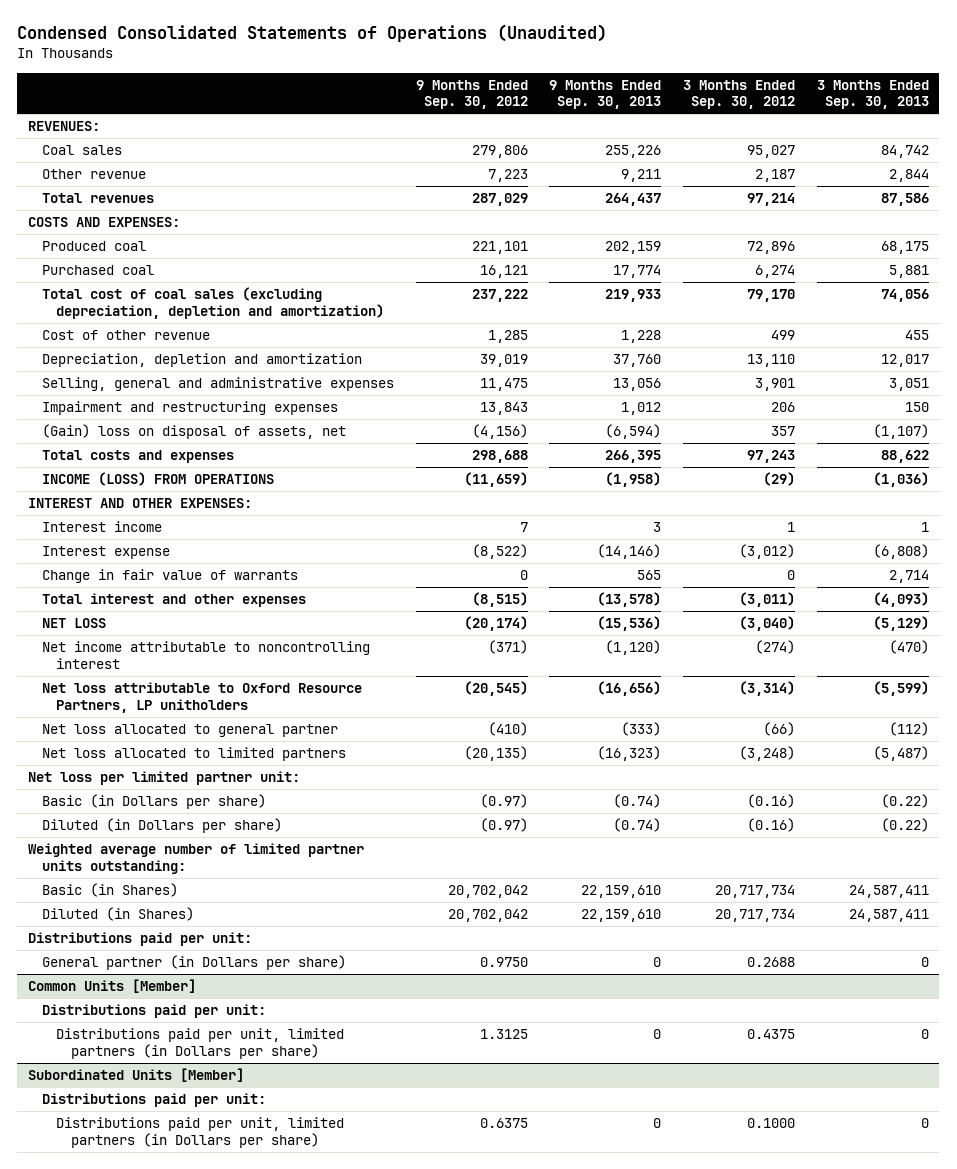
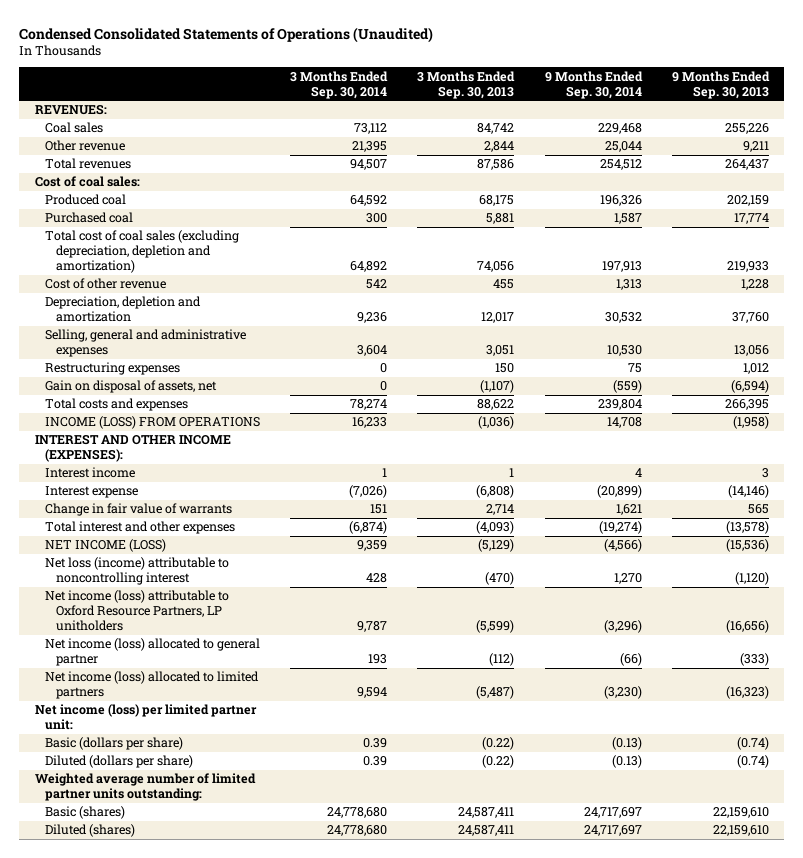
[415,79,528,110] 9 Months Ended Sep. 30, 2012 -> none
[683,79,796,110] 3 Months Ended Sep. 30, 2012 -> none
none -> [290,70,389,99] 3 Months Ended Sep. 30, 2014
none -> [544,70,643,99] 9 Months Ended Sep. 30, 2014
[28,217,181,228] COSTS AND EXPENSES: -> none
none -> [34,176,140,188] Cost of coal sales:
[42,401,339,416] Impairment and restructuring expenses -> [45,362,181,376] Restructuring expenses
[42,424,347,440] (Gain) loss on disposal of assets, net -> [45,380,218,394] Gain on disposal of assets, net
[28,498,253,509] INTEREST AND OTHER EXPENSES: -> [34,434,231,463] INTEREST AND OTHER INCOME (EXPENSES):
[42,618,107,629] NET LOSS -> [45,539,167,553] NET INCOME (LOSS)
[42,641,371,669] Net income attributable to noncontrolling interest -> [45,557,230,586] Net loss (income) attributable to noncontrolling interest
[42,682,363,713] Net loss attributable to Oxford Resource Partners, LP unitholders -> [45,590,230,632] Net income (loss) attributable to Oxford Resource Partners, LP unitholders
[42,724,339,738] Net loss allocated to general partner -> [45,638,261,667] Net income (loss) allocated to general partner
[42,747,347,762] Net loss allocated to limited partners -> [45,671,260,700] Net income (loss) allocated to limited partners
[28,771,301,786] Net loss per limited partner unit: -> [34,704,257,731] Net income (loss) per limited partner unit:
[42,794,267,810] Basic (in Dollars per share) -> [45,737,184,751] Basic (dollars per share)
[42,818,283,834] Diluted (in Dollars per share) -> [45,755,194,769] Diluted (dollars per share)
[28,932,253,947] Distributions paid per unit: -> none
[42,955,347,971] General partner (in Dollars per share) -> none
[28,979,197,994] Common Units [Member] -> none
[42,1004,267,1019] Distributions paid per unit: -> none
[56,1028,345,1059] Distributions paid per unit, limited partners (in Dollars per share) -> none
[28,1068,245,1083] Subordinated Units [Member] -> none
[42,1093,267,1108] Distributions paid per unit: -> none
[56,1117,345,1148] Distributions paid per unit, limited partners (in Dollars per share) -> none
[42,883,179,898] Basic (in Shares) -> [45,806,126,820] Basic (shares)
[42,907,195,922] Diluted (in Shares) -> [45,824,136,838] Diluted (shares)

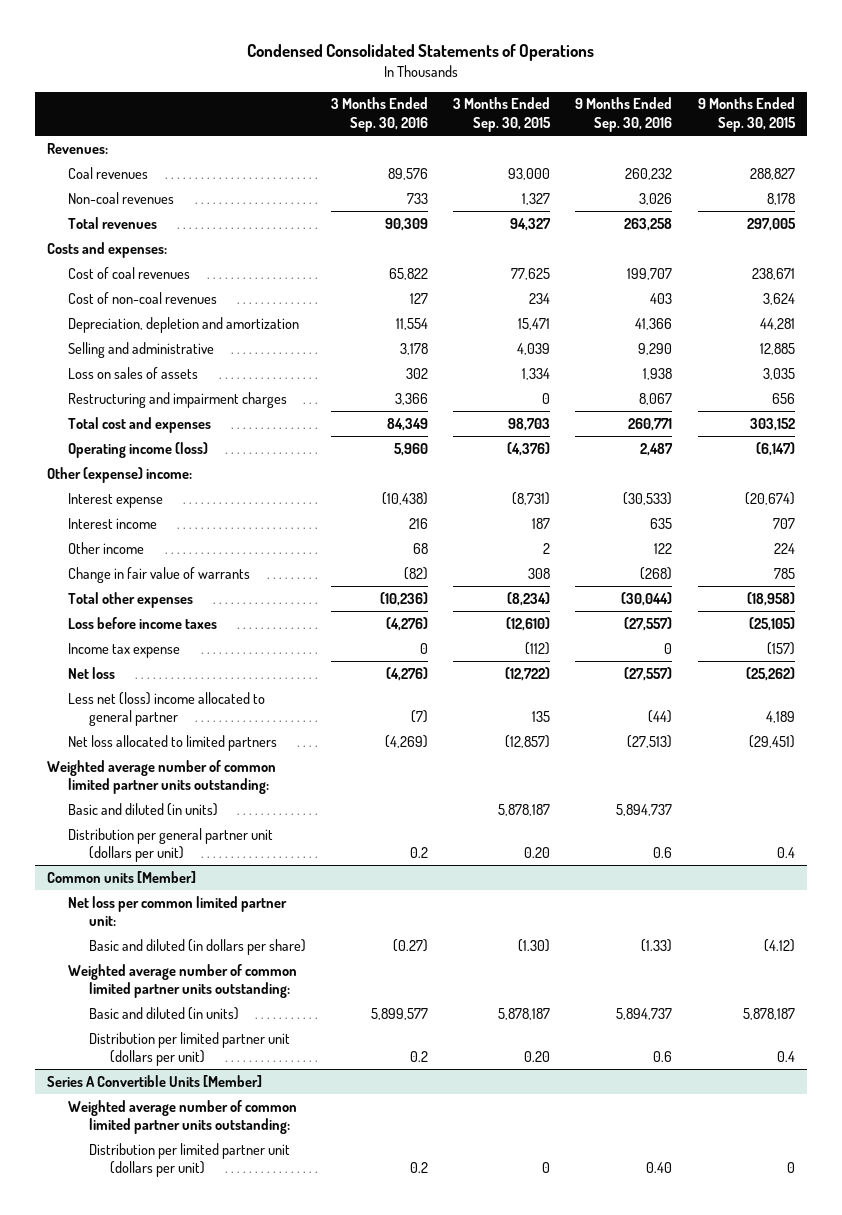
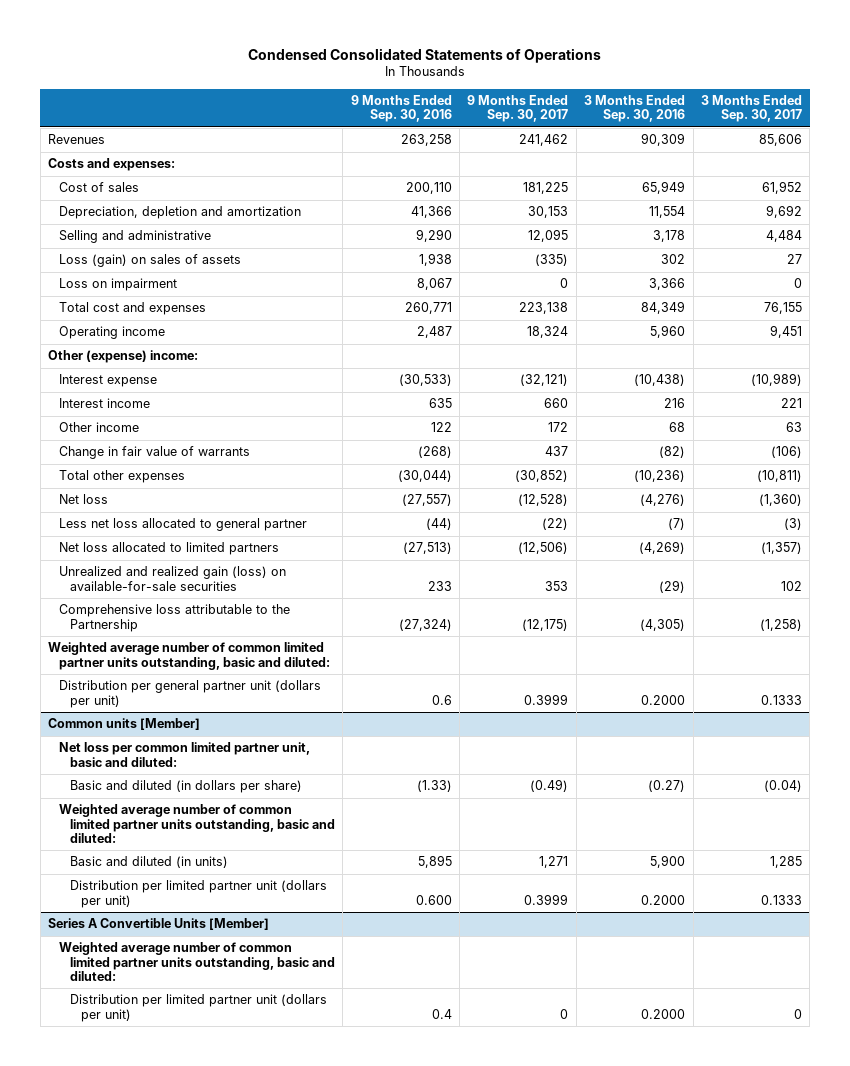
[453,97,552,132] 3 Months Ended Sep. 30, 2015 -> none
[697,97,796,132] 9 Months Ended Sep. 30, 2015 -> none
none -> [467,95,569,123] 9 Months Ended Sep. 30, 2017
none -> [700,95,802,123] 3 Months Ended Sep. 30, 2017
[47,142,109,154] Revenues: -> none
[67,166,148,179] Coal revenues -> none
[67,191,174,204] Non-coal revenues -> none
[67,216,157,229] Total revenues -> [48,134,106,145] Revenues
[67,266,190,279] Cost of coal revenues -> none
[67,291,217,304] Cost of non-coal revenues -> none
none -> [59,182,140,193] Cost of sales
[67,366,198,379] Loss on sales of assets -> [59,254,242,268] Loss (gain) on sales of assets
[67,391,287,408] Restructuring and impairment charges -> [59,278,178,292] Loss on impairment
[67,441,208,458] Operating income (loss) -> [59,326,166,340] Operating income
[67,616,217,629] Loss before income taxes -> none
[67,642,180,658] Income tax expense -> none
[67,691,265,727] Less net (loss) income allocated to general partner -> [59,518,308,532] Less net loss allocated to general partner
[67,802,218,816] Basic and diluted (in units) -> none
none -> [59,566,287,591] Unrealized and realized gain (loss) on available-for-sale securities
none -> [59,604,291,632] Comprehensive loss attributable to the Partnership
[47,759,277,795] Weighted average number of common limited partner units outstanding: -> [48,642,331,670] Weighted average number of common limited partner units outstanding, basic and diluted:
[409,847,428,859] 0.2 -> [641,694,686,705] 0.2000
[67,895,287,927] Net loss per common limited partner unit: -> [59,742,311,767] Net loss per common limited partner unit, basic and diluted:
[67,963,297,999] Weighted average number of common limited partner units outstanding: -> [59,804,335,843] Weighted average number of common limited partner units outstanding, basic and diluted:
[370,1007,428,1020] 5,899,577 -> [650,855,686,869] 5,900
[616,1007,673,1020] 5,894,737 -> [417,855,452,869] 5,895
[409,1051,428,1063] 0.2 -> [641,894,686,905] 0.2000
[653,1051,673,1063] 0.6 -> [415,894,452,905] 0.600
[67,1099,297,1135] Weighted average number of common limited partner units outstanding: -> [59,942,335,981] Weighted average number of common limited partner units outstanding, basic and diluted:
[409,1162,428,1174] 0.2 -> [641,1008,686,1019] 0.2000
[646,1162,673,1174] 0.40 -> [431,1008,452,1019] 0.4

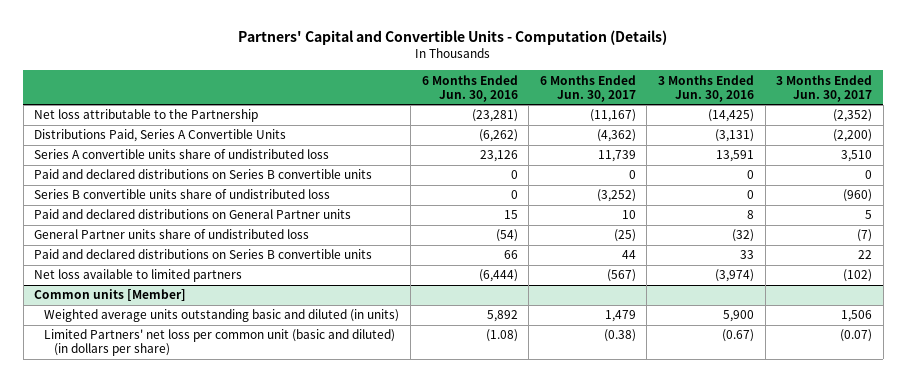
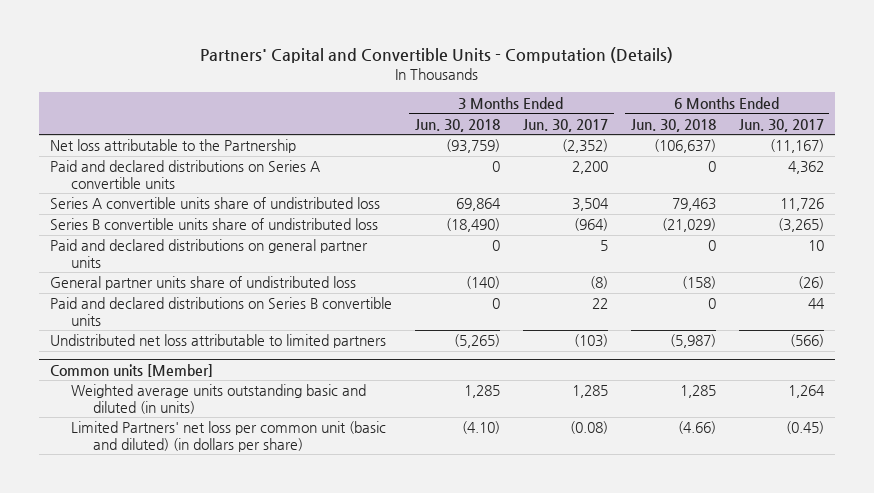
[421,74,518,102] 6 Months Ended Jun. 30, 2016 -> none
[658,74,755,102] 3 Months Ended Jun. 30, 2016 -> none
none -> [414,118,500,132] Jun. 30, 2018
none -> [630,118,716,132] Jun. 30, 2018
[34,169,373,180] Paid and declared distributions on Series B convertible units -> none
[34,129,287,143] Distributions Paid, Series A Convertible Units -> [50,160,321,189] Paid and declared distributions on Series A convertible units
[596,129,636,143] (4,362) -> [787,161,824,175] 4,362
[833,129,873,143] (2,200) -> [571,161,608,175] 2,200
[597,150,636,163] 11,739 -> [779,198,824,212] 11,726
[841,150,873,163] 3,510 -> [571,198,609,212] 3,504
[596,189,636,203] (3,252) -> [777,218,824,233] (3,265)
[843,189,873,203] (960) -> [573,218,608,232] (964)
[34,209,352,220] Paid and declared distributions on General Partner units -> [50,239,369,268] Paid and declared distributions on general partner units
[34,229,310,240] General Partner units share of undistributed loss -> [50,276,357,291] General partner units share of undistributed loss
[613,229,636,243] (25) -> [797,276,824,290] (26)
[857,229,873,243] (7) -> [589,276,608,290] (8)
[34,269,243,283] Net loss available to limited partners -> [50,334,387,349] Undistributed net loss attributable to limited partners
[606,269,636,283] (567) -> [789,334,824,348] (566)
[843,269,873,283] (102) -> [573,334,608,348] (103)
[604,310,636,323] 1,479 -> [787,385,825,399] 1,264
[841,310,873,323] 1,506 -> [571,385,608,399] 1,285
[603,329,636,343] (0.38) -> [785,421,824,435] (0.45)
[840,329,873,343] (0.07) -> [569,421,608,435] (0.08)

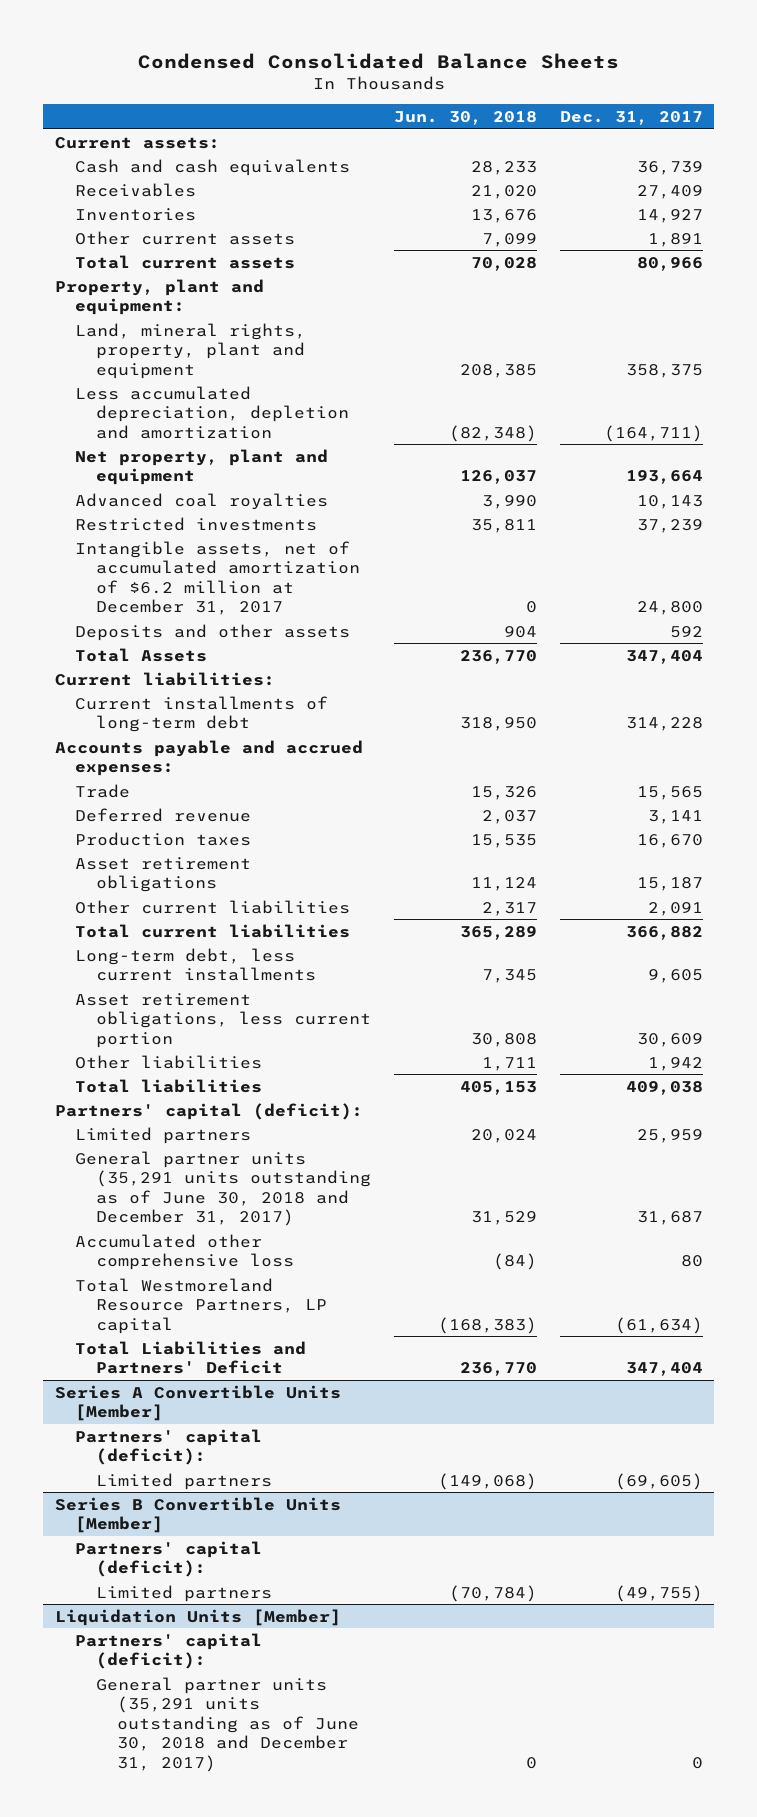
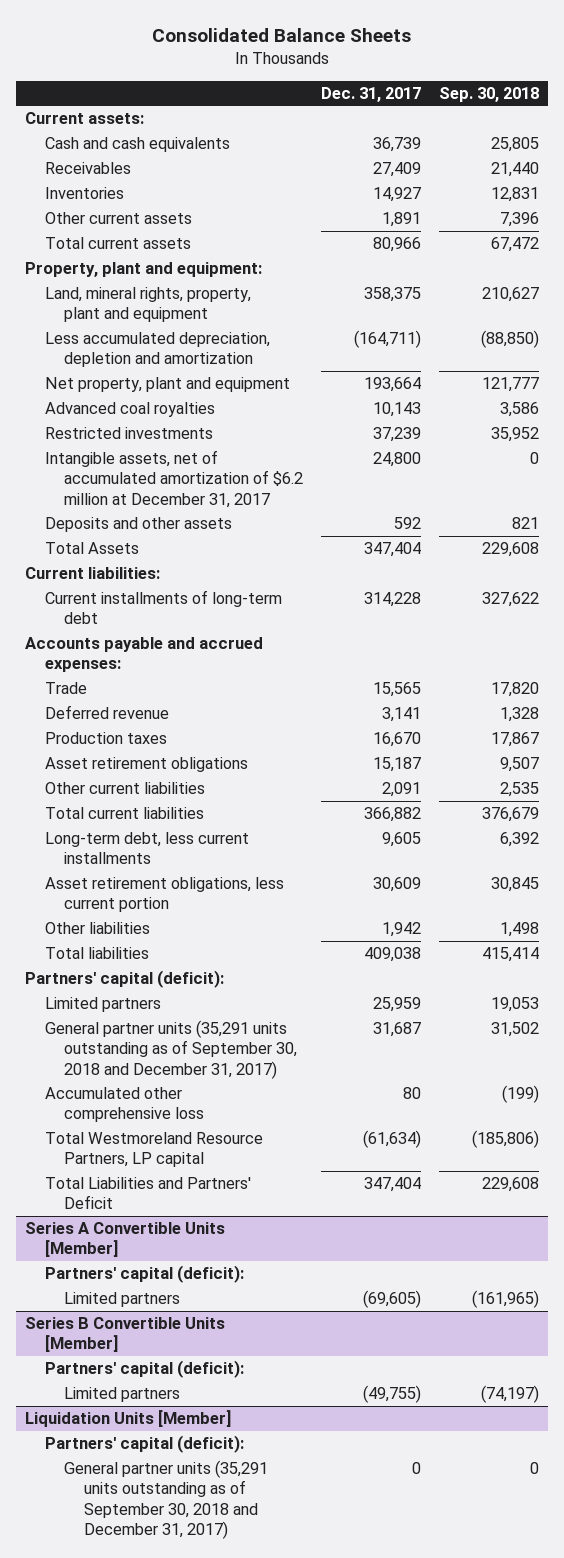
[137,52,619,69] Condensed Consolidated Balance Sheets -> [152,27,412,42] Consolidated Balance Sheets
[393,110,537,125] Jun. 30, 2018 -> none
none -> [438,86,539,102] Sep. 30, 2018
[75,1150,372,1227] General partner units (35,291 units outstanding as of June 30, 2018 and December 31, 2017) -> [44,1020,298,1079] General partner units (35,291 units outstanding as of September 30, 2018 and December 31, 2017)
[96,1676,359,1772] General partner units (35,291 units outstanding as of June 30, 2018 and December 31, 2017) -> [64,1460,269,1540] General partner units (35,291 units outstanding as of September 30, 2018 and December 31, 2017)

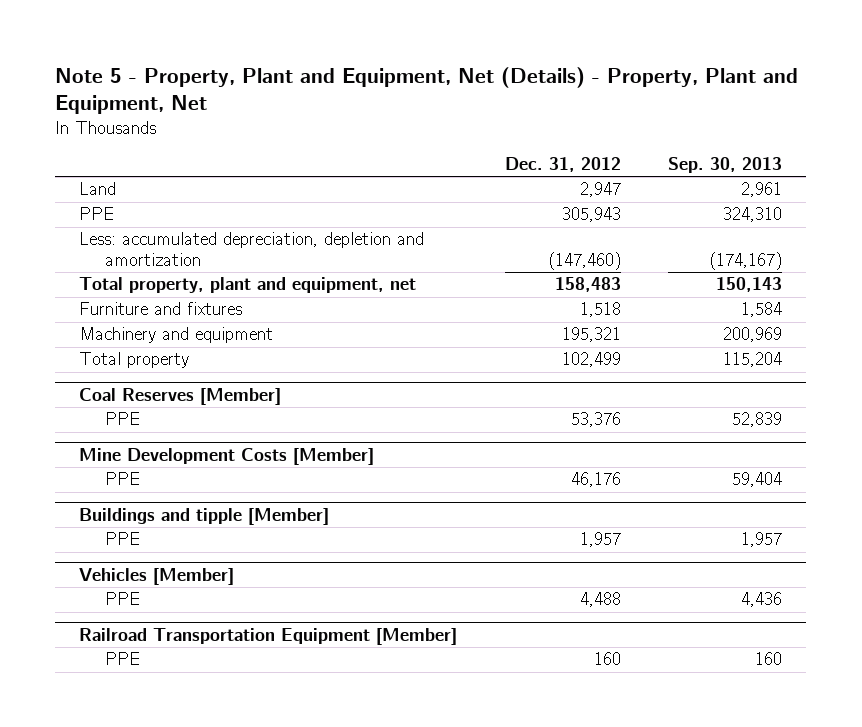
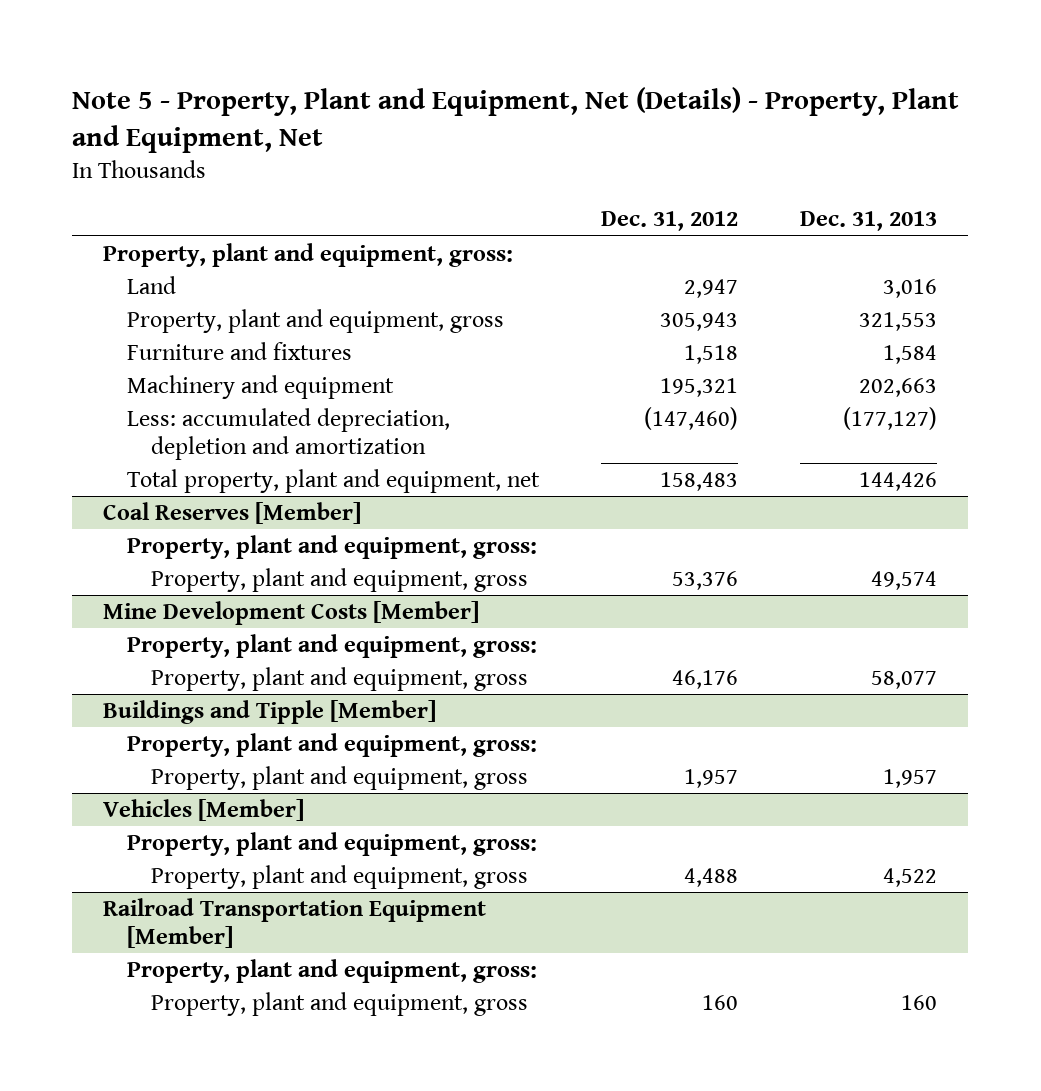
[668,156,783,173] Sep. 30, 2013 -> none
none -> [800,211,938,232] Dec. 31, 2013
none -> [103,243,514,268] Property, plant and equipment, gross:
[79,207,115,221] PPE -> [127,309,505,334] Property, plant and equipment, gross
[79,352,190,369] Total property -> none
[79,232,425,266] Less: accumulated depreciation, depletion and amortization -> [127,408,451,460] Less: accumulated depreciation, depletion and amortization
[79,277,417,294] Total property, plant and equipment, net -> [127,469,541,494] Total property, plant and equipment, net
none -> [127,535,538,560] Property, plant and equipment, gross:
[105,412,141,426] PPE -> [151,568,529,593] Property, plant and equipment, gross
none -> [127,634,538,659] Property, plant and equipment, gross:
[105,472,141,486] PPE -> [151,667,529,692] Property, plant and equipment, gross
[79,507,330,525] Buildings and tipple [Member] -> [103,700,437,725] Buildings and Tipple [Member]
none -> [127,733,538,758] Property, plant and equipment, gross:
[105,532,141,546] PPE -> [151,766,529,791] Property, plant and equipment, gross
none -> [127,832,538,857] Property, plant and equipment, gross:
[105,592,141,606] PPE -> [151,865,529,890] Property, plant and equipment, gross
none -> [127,959,538,984] Property, plant and equipment, gross:
[105,652,141,666] PPE -> [151,992,529,1017] Property, plant and equipment, gross

